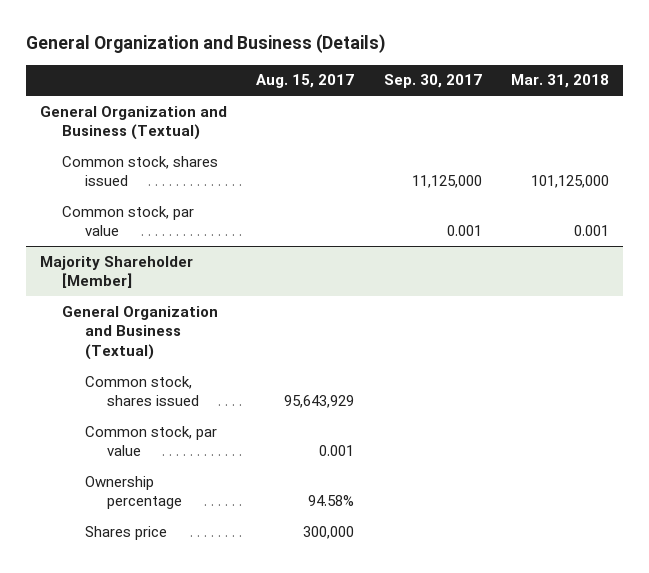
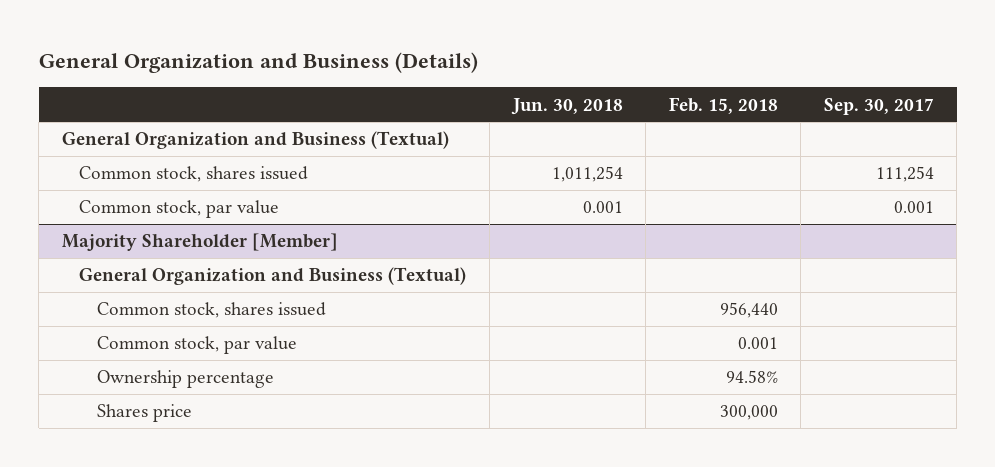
[256,74,355,89] Aug. 15, 2017 -> none
[510,74,609,89] Mar. 31, 2018 -> none
none -> [510,97,623,115] Jun. 30, 2018
none -> [668,96,778,114] Feb. 15, 2018
[411,175,482,189] 11,125,000 -> [875,166,934,183] 111,254

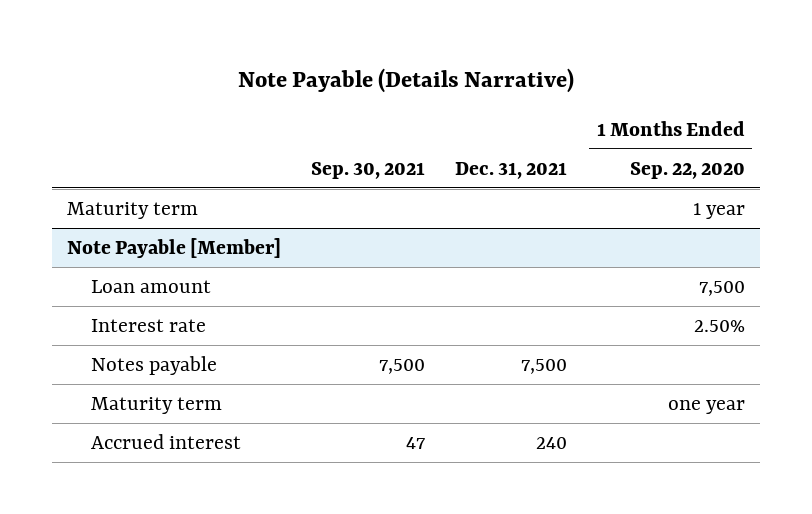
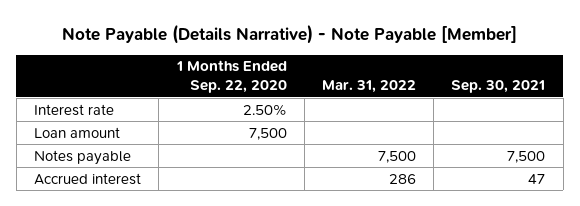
[238,68,575,94] Note Payable (Details Narrative) -> [61,23,517,44] Note Payable (Details Narrative) - Note Payable [Member]
[455,161,568,179] Dec. 31, 2021 -> none
none -> [322,80,417,94] Mar. 31, 2022
[67,201,199,219] Maturity term -> none
[67,237,282,258] Note Payable [Member] -> none
[90,279,211,293] Loan amount -> none
[90,318,206,332] Interest rate -> none
[90,355,217,375] Notes payable -> none
[90,396,222,414] Maturity term -> none
[90,433,241,449] Accrued interest -> none
none -> [34,103,115,116] Interest rate
none -> [34,126,121,138] Loan amount
none -> [34,149,132,165] Notes payable
none -> [34,172,142,185] Accrued interest

